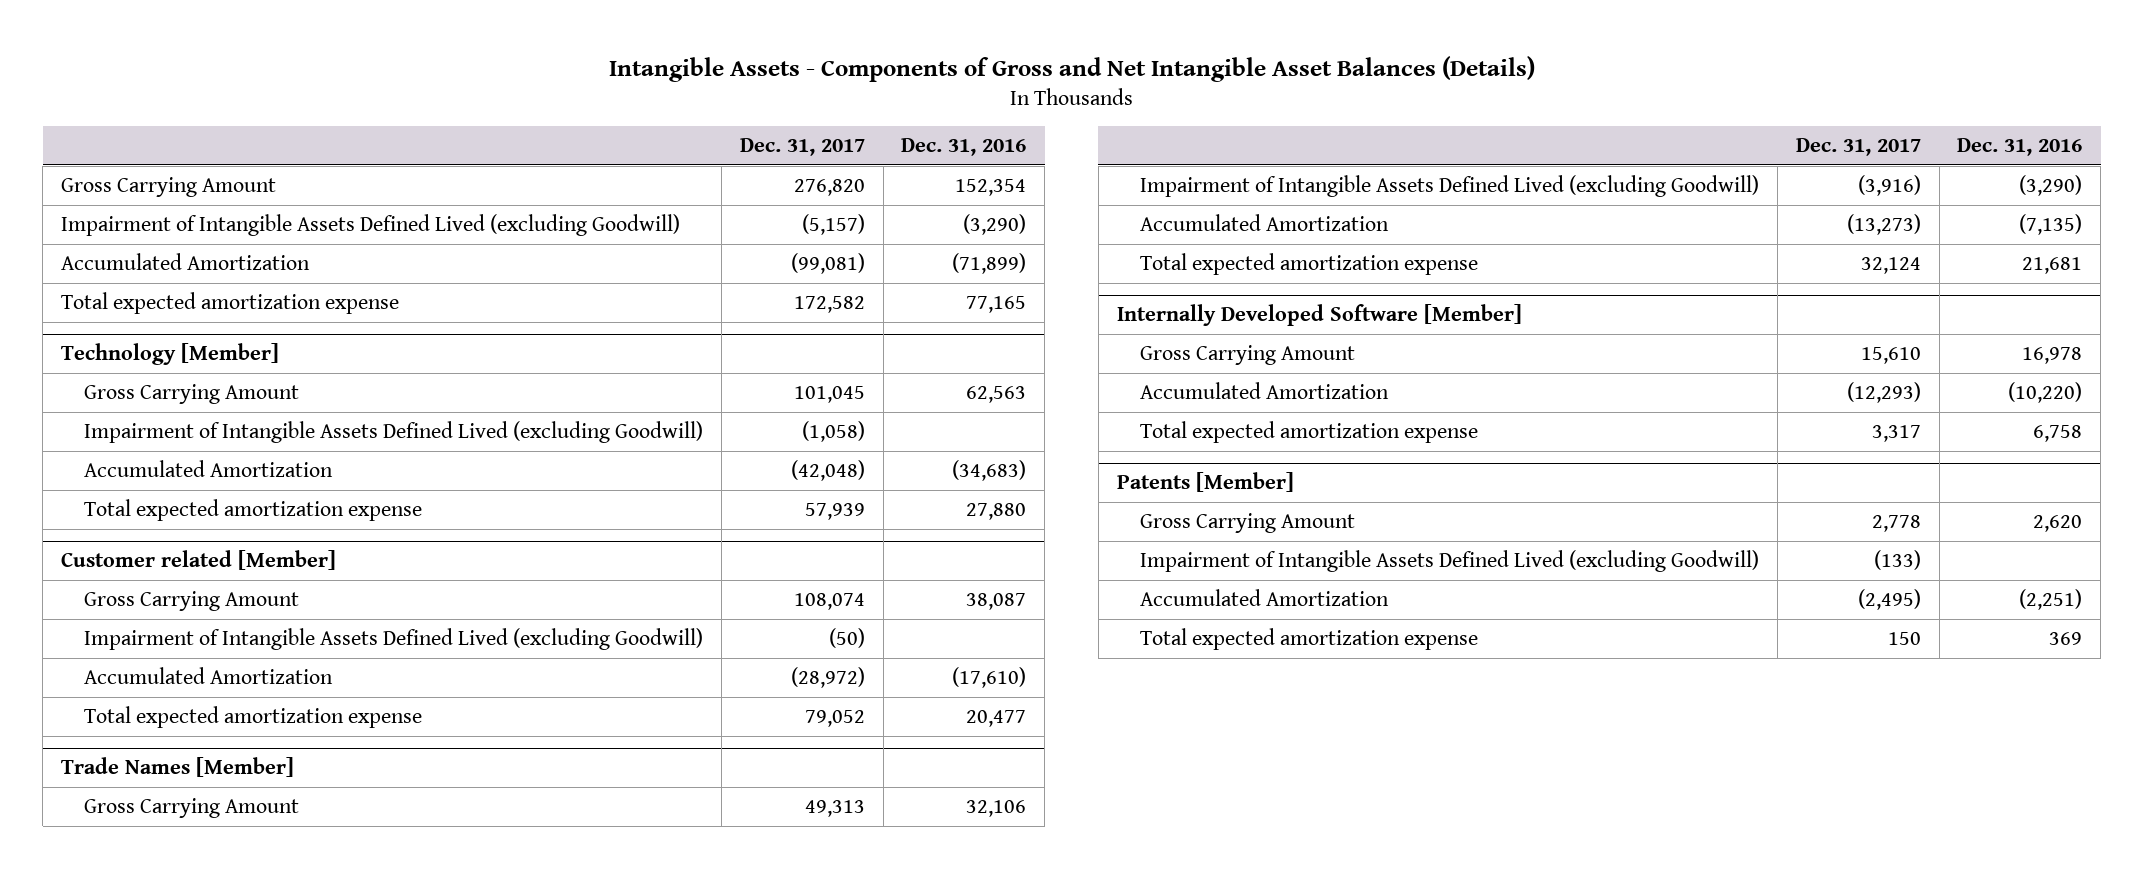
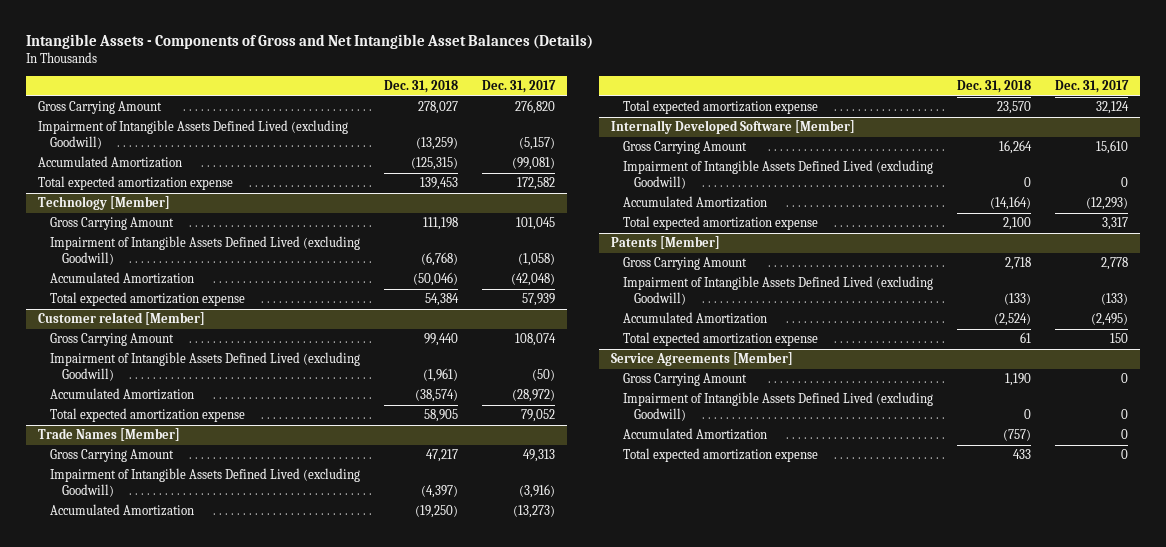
[901,138,1027,157] Dec. 31, 2016 -> none
none -> [384,80,459,94] Dec. 31, 2018
none -> [622,160,933,190] Impairment of Intangible Assets Defined Lived (excluding Goodwill)
none -> [611,352,794,367] Service Agreements [Member]
none -> [622,373,747,387] Gross Carrying Amount
none -> [622,392,933,422] Impairment of Intangible Assets Defined Lived (excluding Goodwill)
none -> [622,428,767,441] Accumulated Amortization
none -> [622,448,818,463] Total expected amortization expense

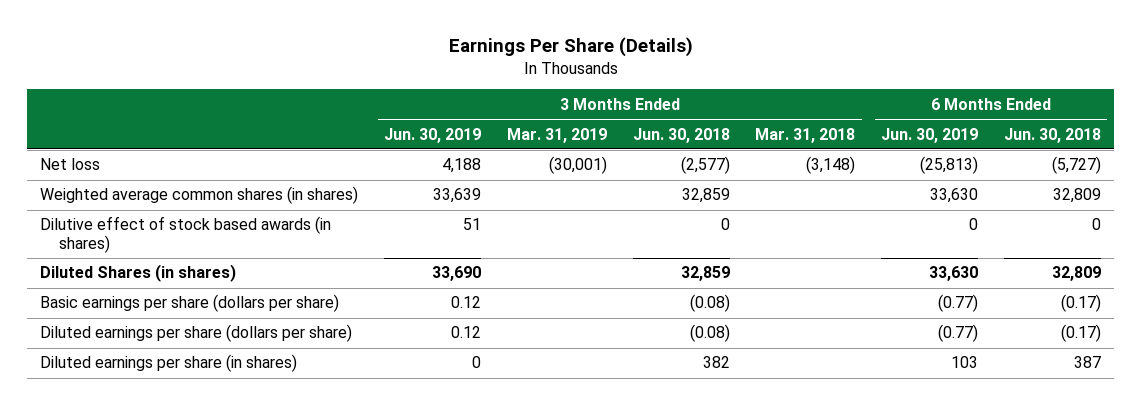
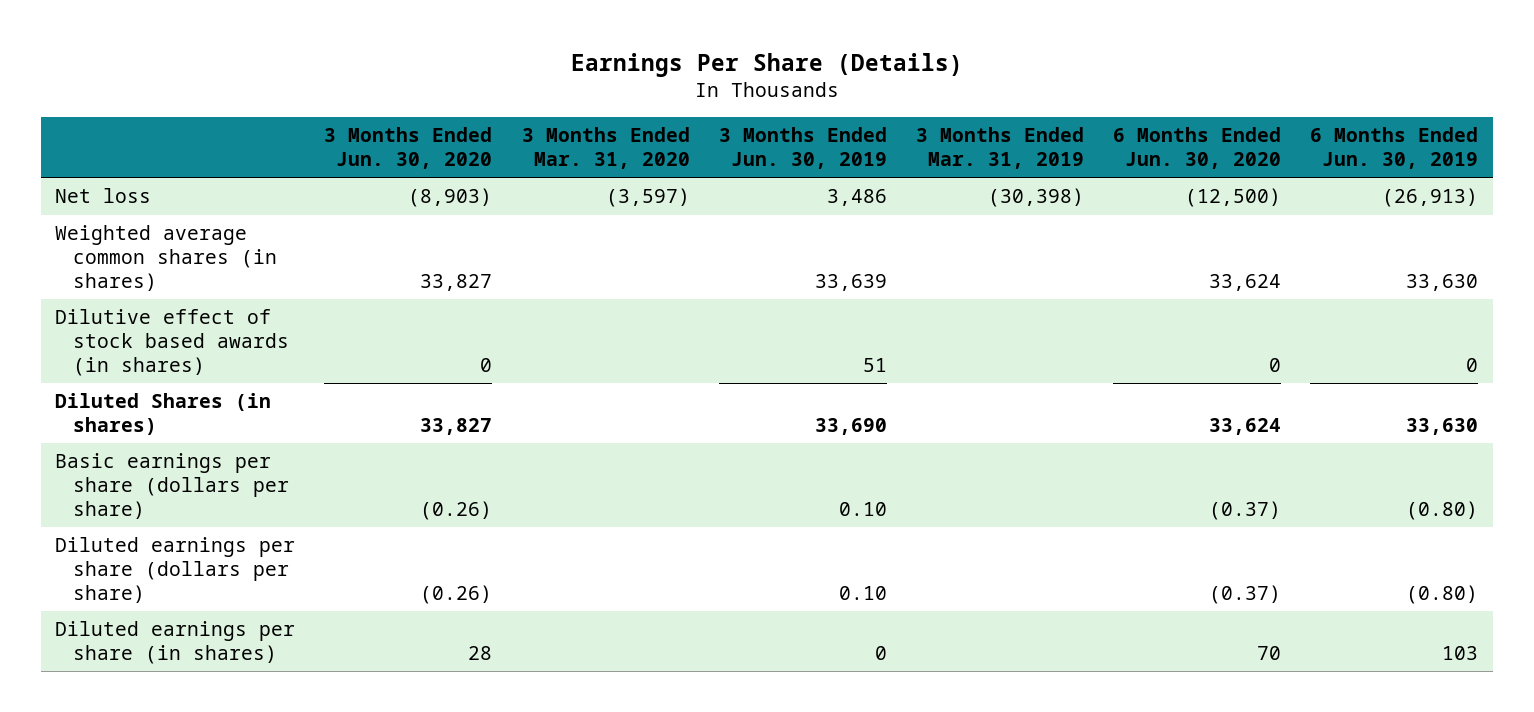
[632,127,730,143] Jun. 30, 2018 -> none
[755,127,856,143] Mar. 31, 2018 -> none
[1004,127,1102,143] Jun. 30, 2018 -> none
none -> [324,127,493,170] 3 Months Ended Jun. 30, 2020
none -> [521,127,690,170] 3 Months Ended Mar. 31, 2020
none -> [1113,127,1282,170] 6 Months Ended Jun. 30, 2020
[442,158,482,174] 4,188 -> [826,189,887,207] 3,486
[548,156,607,175] (30,001) -> [988,188,1085,208] (30,398)
[920,156,979,175] (25,813) -> [1382,188,1479,208] (26,913)
[451,296,482,309] 0.12 -> [838,502,887,517] 0.10
[938,294,979,313] (0.77) -> [1406,501,1479,521] (0.80)
[451,326,482,339] 0.12 -> [838,586,887,601] 0.10
[938,324,979,343] (0.77) -> [1406,585,1479,605] (0.80)

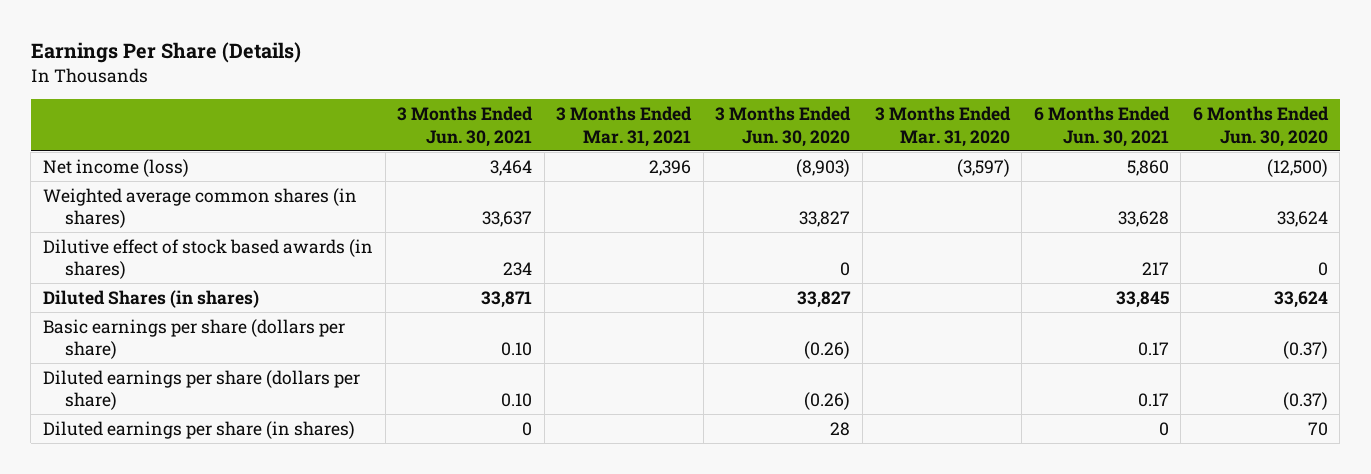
[718,127,887,170] 3 Months Ended Jun. 30, 2019 -> none
[916,127,1085,170] 3 Months Ended Mar. 31, 2019 -> none
[1310,127,1479,170] 6 Months Ended Jun. 30, 2019 -> none
none -> [397,106,534,147] 3 Months Ended Jun. 30, 2021
none -> [556,106,693,147] 3 Months Ended Mar. 31, 2021
none -> [1033,106,1170,147] 6 Months Ended Jun. 30, 2021
[55,188,152,204] Net loss -> [42,158,189,177] Net income (loss)

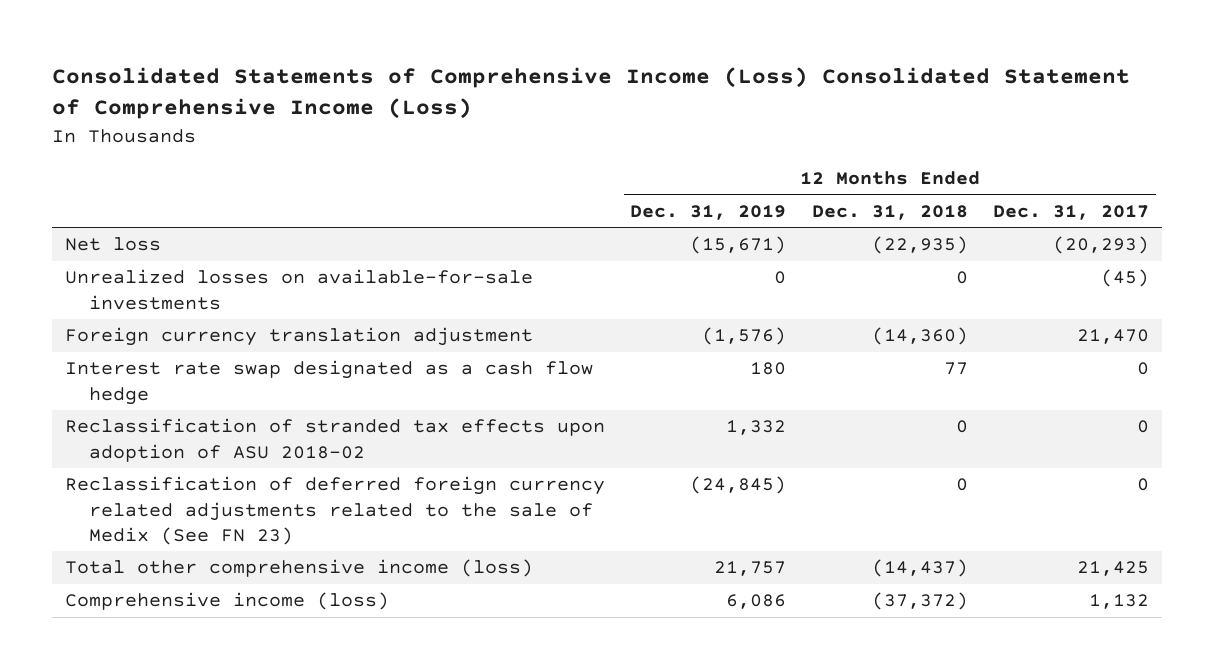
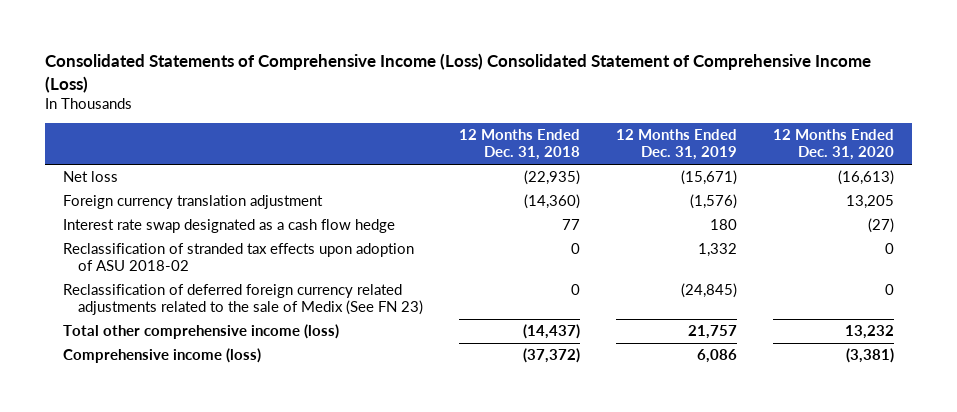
[993,204,1150,220] Dec. 31, 2017 -> none
none -> [772,129,894,161] 12 Months Ended Dec. 31, 2020
[64,269,533,310] Unrealized losses on available-for-sale investments -> none

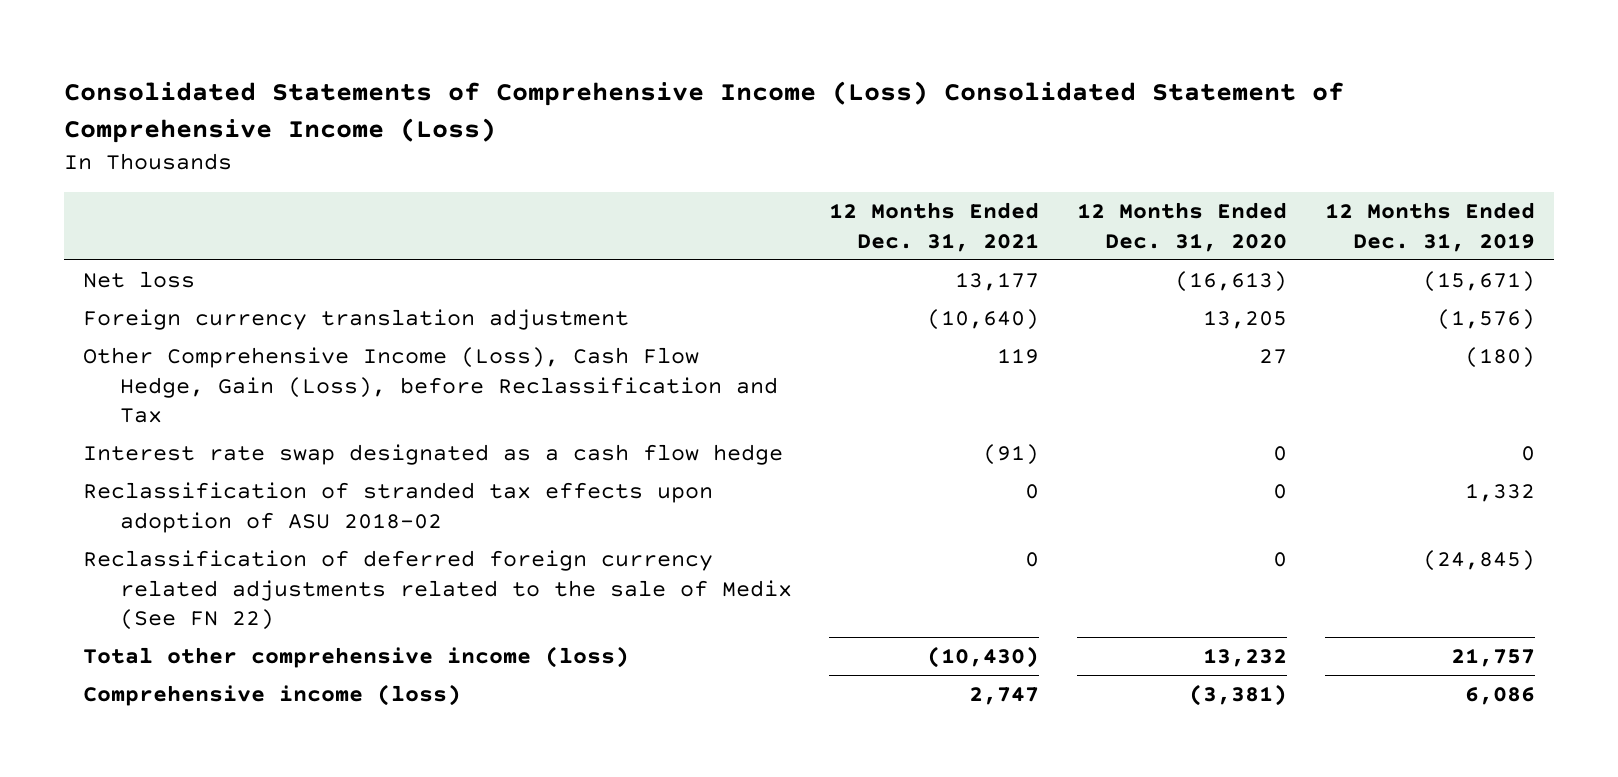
[458,129,580,161] 12 Months Ended Dec. 31, 2018 -> none
none -> [829,202,1040,252] 12 Months Ended Dec. 31, 2021
none -> [82,346,778,424] Other Comprehensive Income (Loss), Cash Flow Hedge, Gain (Loss), before Reclassification and Tax
[709,218,737,230] 180 -> [1521,445,1536,461] 0
[867,217,894,233] (27) -> [1273,445,1288,461] 0
[63,283,423,316] Reclassification of deferred foreign currency related adjustments related to the sale of Medix (See FN 23) -> [82,549,792,631] Reclassification of deferred foreign currency related adjustments related to the sale of Medix (See FN 22)

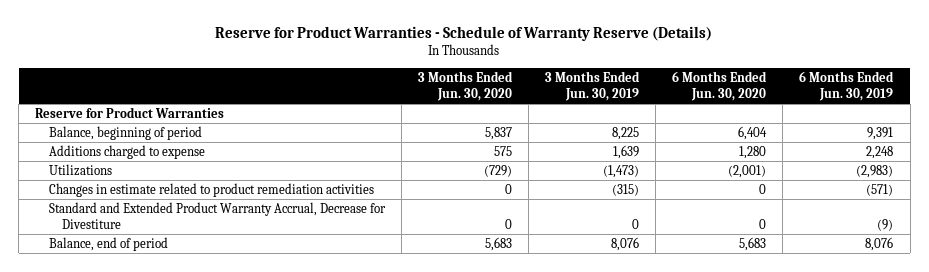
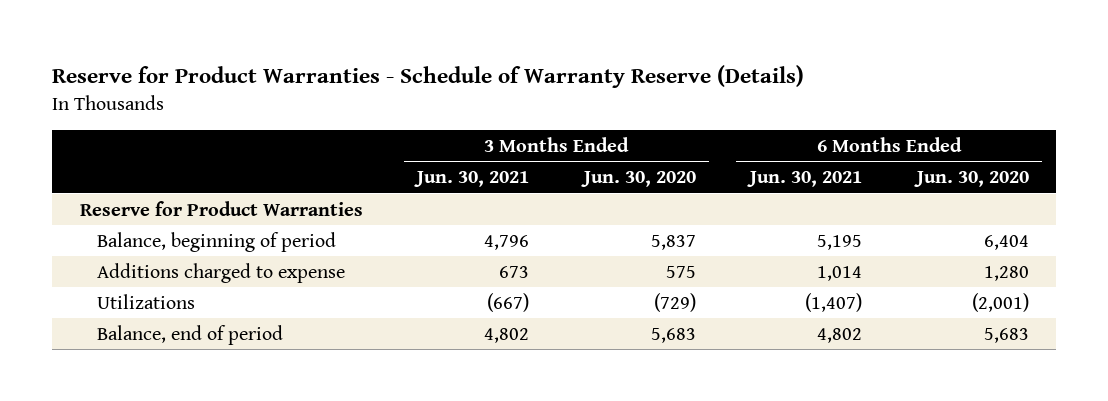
[545,71,641,101] 3 Months Ended Jun. 30, 2019 -> none
[799,71,895,101] 6 Months Ended Jun. 30, 2019 -> none
none -> [414,171,530,188] Jun. 30, 2021
none -> [747,171,863,188] Jun. 30, 2021
[48,182,374,197] Changes in estimate related to product remediation activities -> none
[48,201,386,229] Standard and Extended Product Warranty Accrual, Decrease for Divestiture -> none

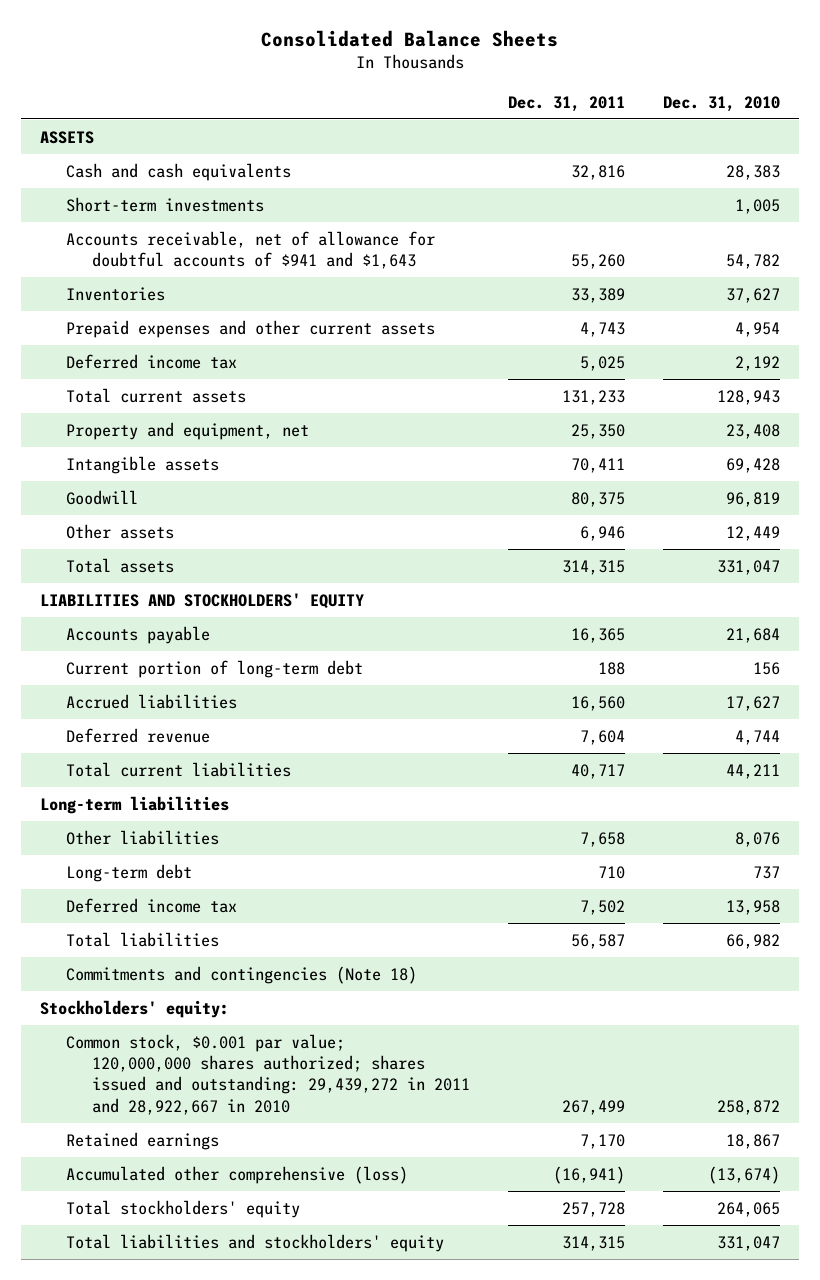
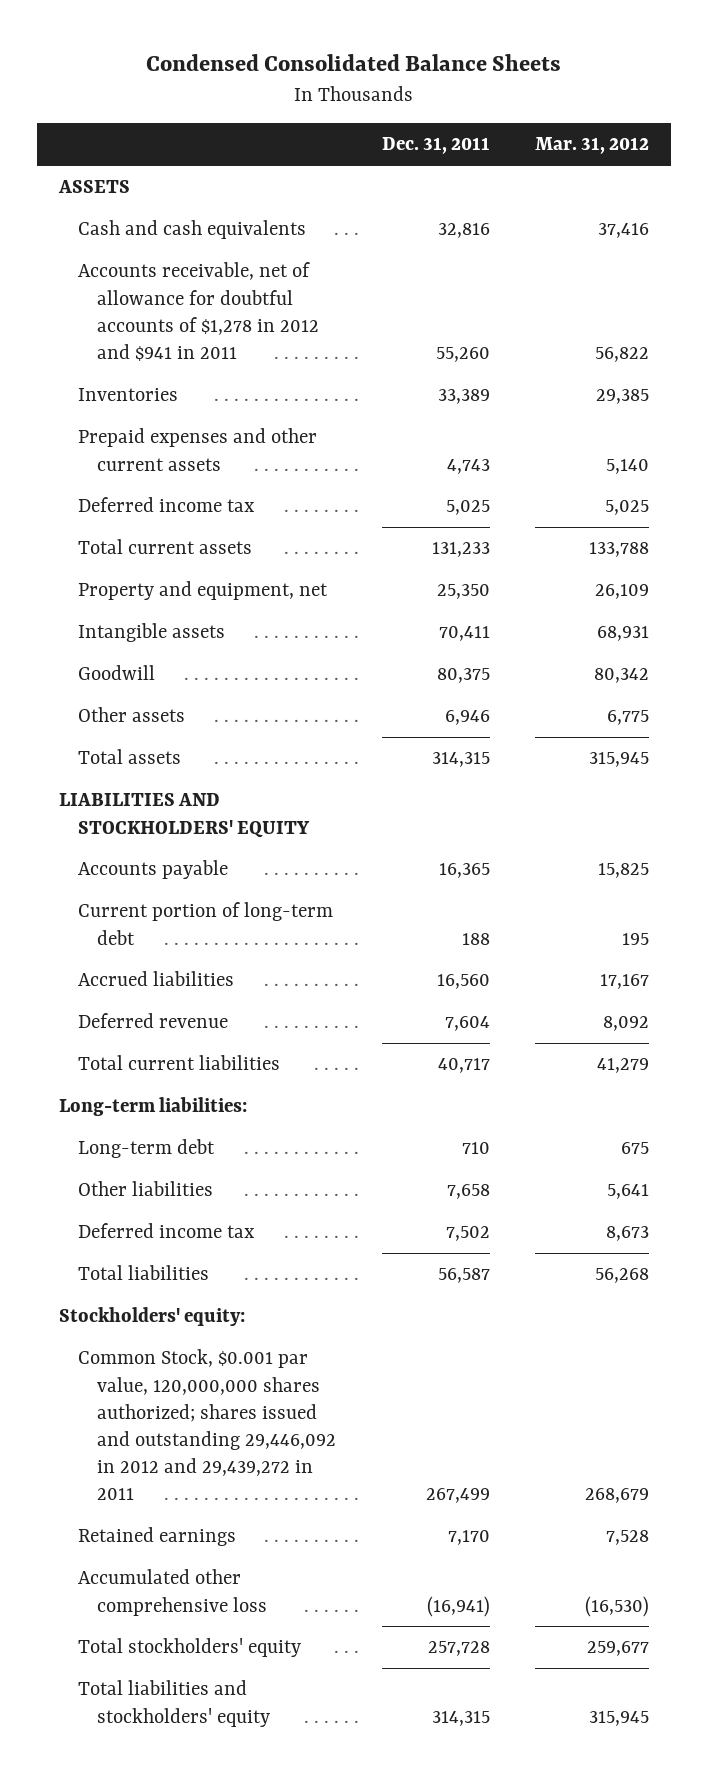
[260,30,558,48] Consolidated Balance Sheets -> [146,54,562,72] Condensed Consolidated Balance Sheets
[662,95,780,112] Dec. 31, 2010 -> none
none -> [534,137,649,155] Mar. 31, 2012
[65,196,264,212] Short-term investments -> none
[65,230,435,269] Accounts receivable, net of allowance for doubtful accounts of $941 and $1,643 -> [78,262,320,361] Accounts receivable, net of allowance for doubtful accounts of $1,278 in 2012 and $941 in 2011
[39,795,229,814] Long-term liabilities -> [59,1097,248,1117] Long-term liabilities:
[65,829,219,845] Other liabilities -> [78,1181,214,1197] Other liabilities
[65,965,417,984] Commitments and contingencies (Note 18) -> none
[65,1033,470,1115] Common stock, $0.001 par value; 120,000,000 shares authorized; shares issued and outstanding: 29,439,272 in 2011 and 28,922,667 in 2010 -> [78,1349,337,1501] Common Stock, $0.001 par value, 120,000,000 shares authorized; shares issued and outstanding 29,446,092 in 2012 and 29,439,272 in 2011
[65,1165,408,1184] Accumulated other comprehensive (loss) -> [78,1569,268,1616] Accumulated other comprehensive loss

